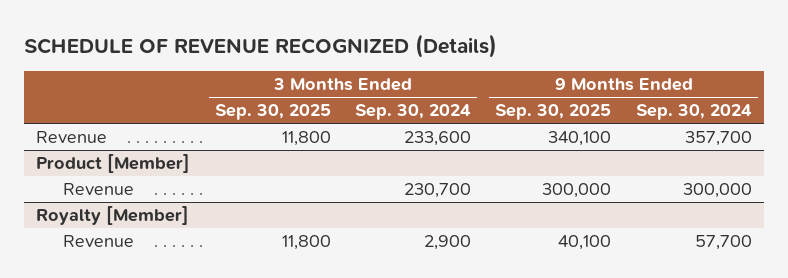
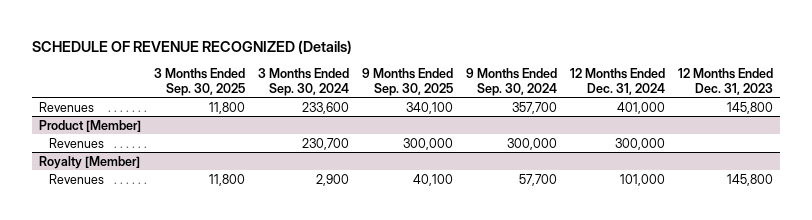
none -> [570,67,666,95] 12 Months Ended Dec. 31, 2024
none -> [678,67,774,95] 12 Months Ended Dec. 31, 2023
[36,131,108,144] Revenue -> [38,101,94,112] Revenues
[62,183,134,196] Revenue -> [48,137,104,148] Revenues
[62,235,134,248] Revenue -> [48,173,104,184] Revenues

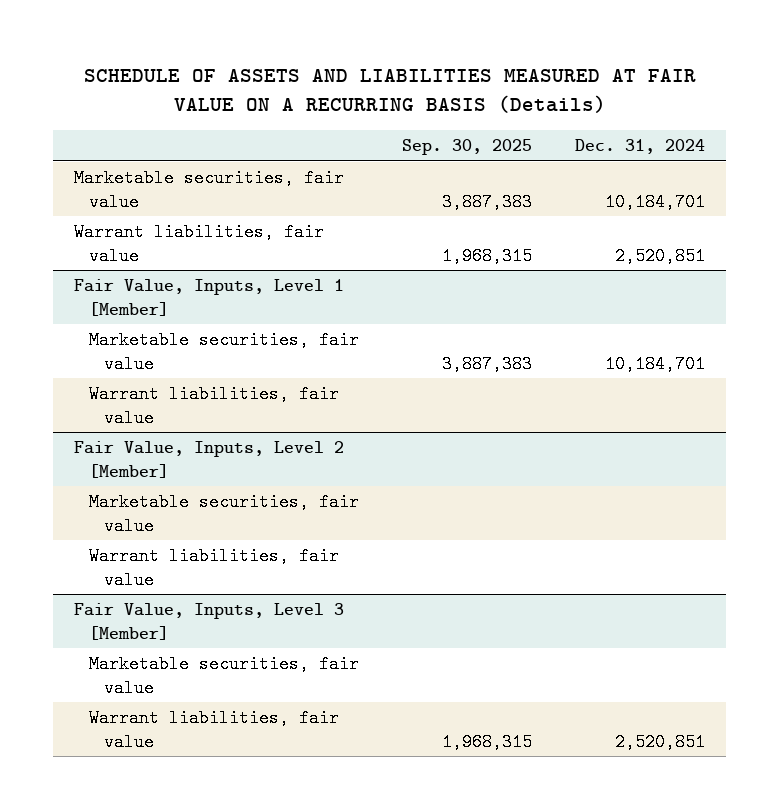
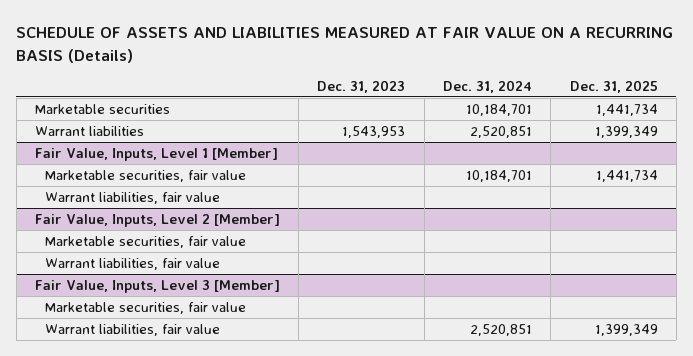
[402,139,533,156] Sep. 30, 2025 -> none
none -> [317,79,406,93] Dec. 31, 2023
none -> [569,79,658,93] Dec. 31, 2025
[74,168,345,211] Marketable securities, fair value -> [34,103,170,114] Marketable securities
[74,222,325,265] Warrant liabilities, fair value -> [34,125,144,136] Warrant liabilities

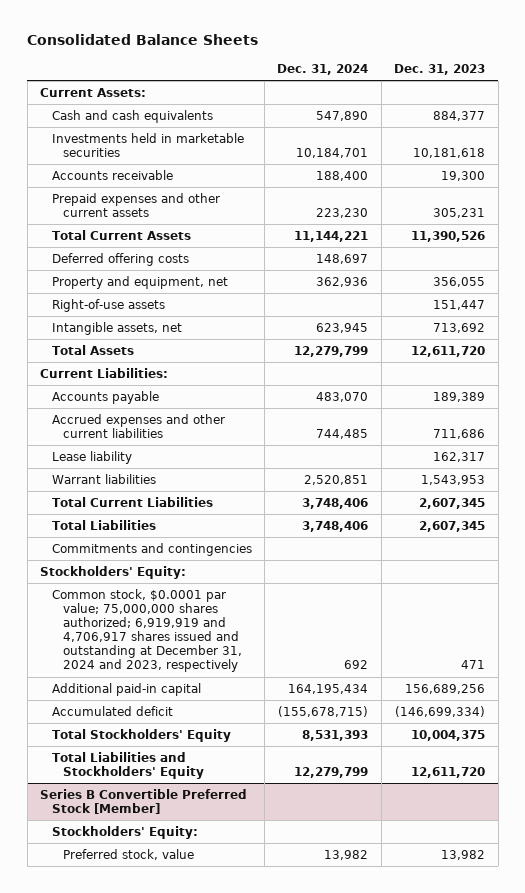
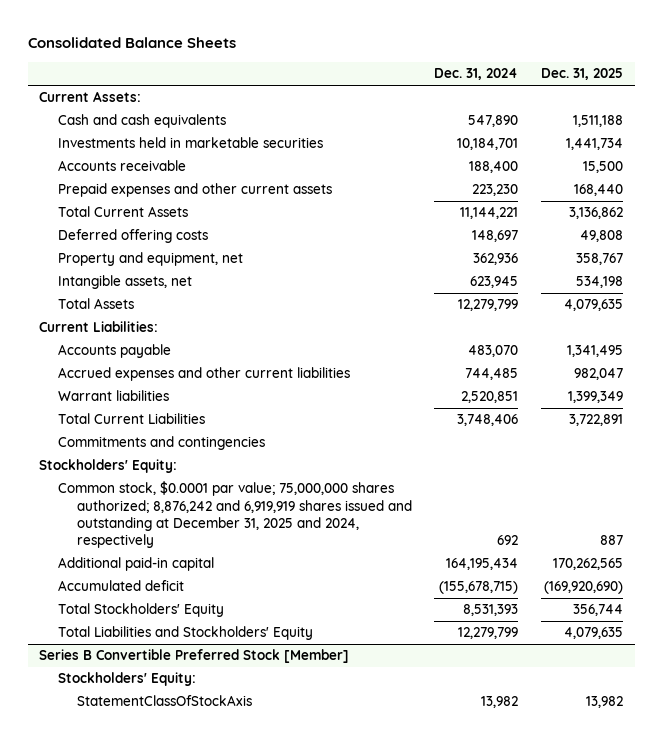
[394,64,486,76] Dec. 31, 2023 -> none
none -> [541,67,624,80] Dec. 31, 2025
[51,298,165,312] Right-of-use assets -> none
[51,450,132,464] Lease liability -> none
[51,519,156,530] Total Liabilities -> none
[51,588,243,673] Common stock, $0.0001 par value; 75,000,000 shares authorized; 6,919,919 and 4,706,917 shares issued and outstanding at December 31, 2024 and 2023, respectively -> [57,481,412,548] Common stock, $0.0001 par value; 75,000,000 shares authorized; 8,876,242 and 6,919,919 shares issued and outstanding at December 31, 2025 and 2024, respectively
[63,848,195,860] Preferred stock, value -> [76,695,252,707] StatementClassOfStockAxis

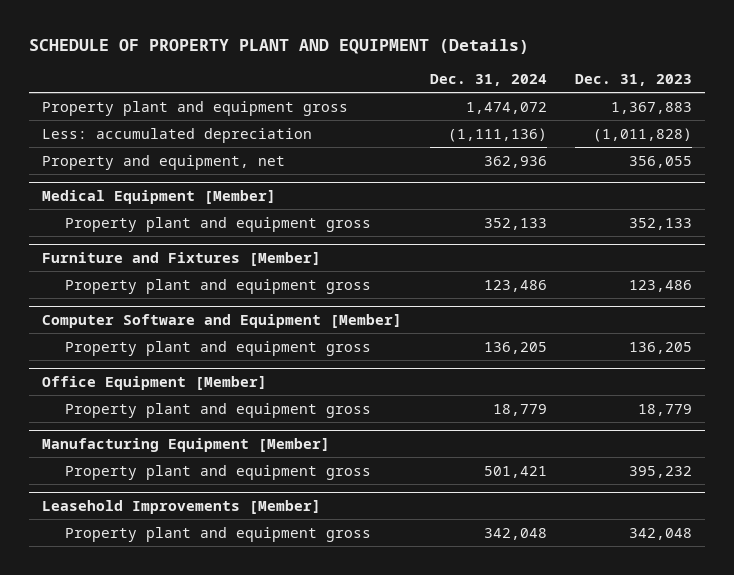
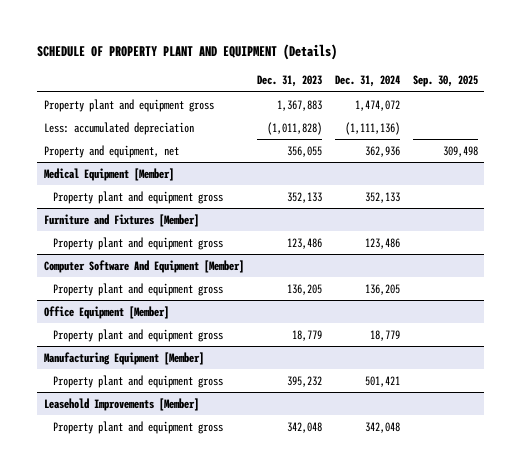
none -> [412,75,478,88] Sep. 30, 2025
[42,314,403,329] Computer Software and Equipment [Member] -> [43,259,244,273] Computer Software And Equipment [Member]

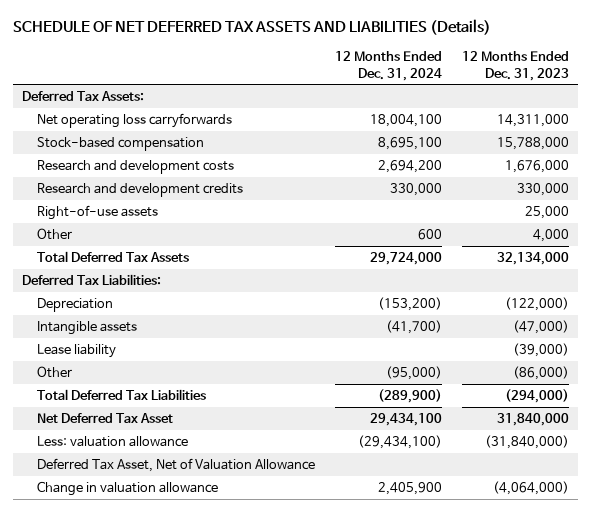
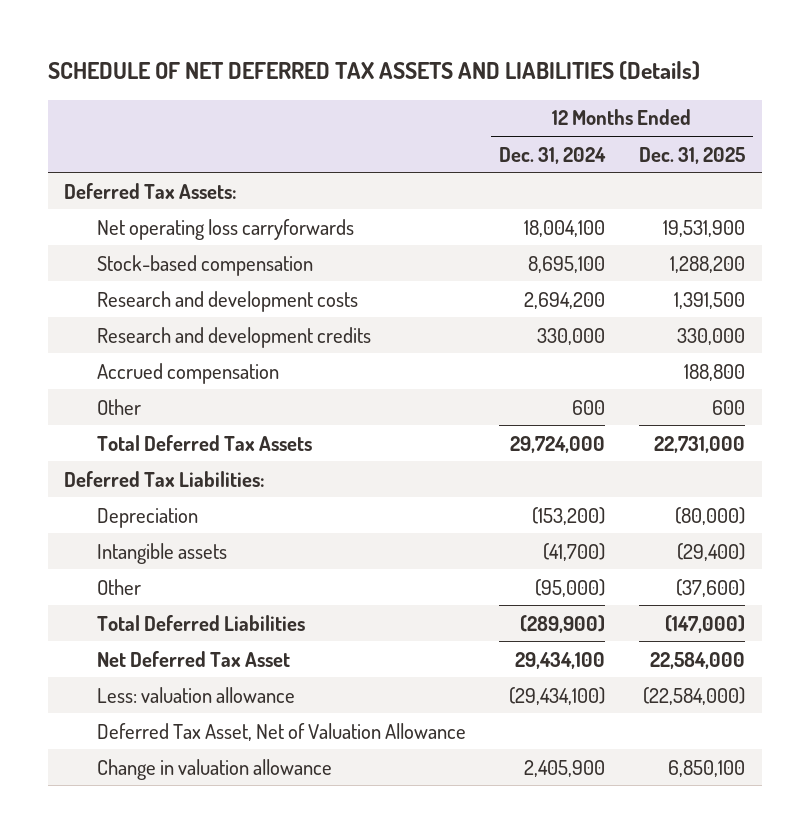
[461,51,569,81] 12 Months Ended Dec. 31, 2023 -> none
none -> [638,146,745,164] Dec. 31, 2025
[36,205,158,221] Right-of-use assets -> none
none -> [96,362,279,384] Accrued compensation
[36,344,116,359] Lease liability -> none
[36,389,206,401] Total Deferred Tax Liabilities -> [96,614,305,631] Total Deferred Liabilities

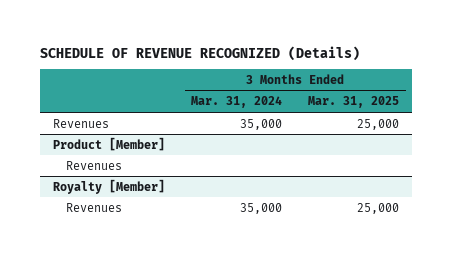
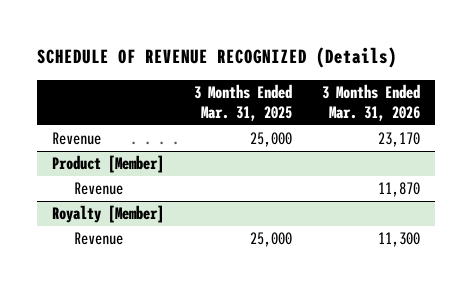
[191,96,283,109] Mar. 31, 2024 -> none
none -> [322,84,421,122] 3 Months Ended Mar. 31, 2026
[53,118,110,128] Revenues -> [52,132,102,146] Revenue
[65,160,122,170] Revenues -> [73,182,123,196] Revenue
[65,202,122,212] Revenues -> [73,232,123,246] Revenue

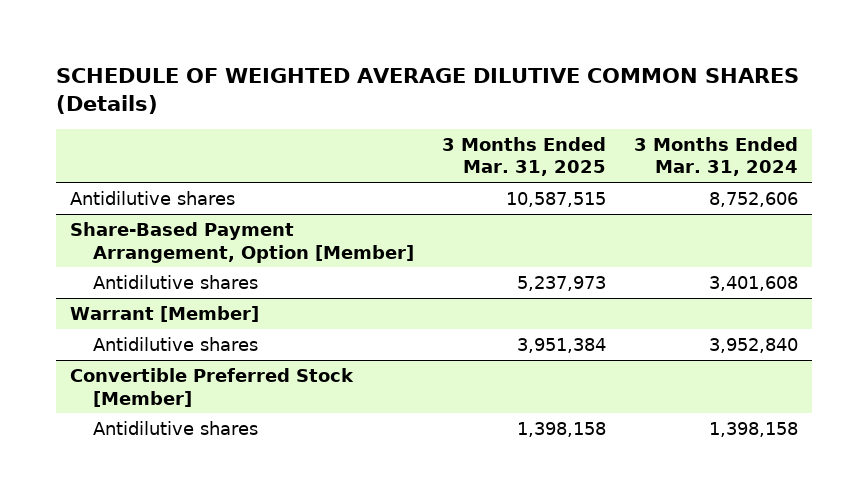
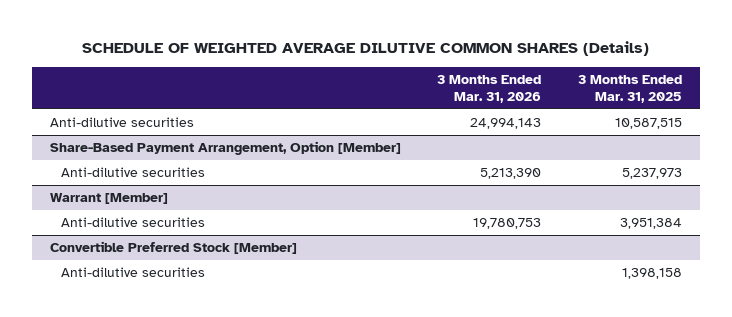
[633,136,798,177] 3 Months Ended Mar. 31, 2024 -> none
none -> [437,74,542,104] 3 Months Ended Mar. 31, 2026
[69,190,235,205] Antidilutive shares -> [50,116,195,127] Anti-dilutive securities
[93,274,259,289] Antidilutive shares -> [61,166,206,177] Anti-dilutive securities
[93,336,259,351] Antidilutive shares -> [61,216,206,227] Anti-dilutive securities
[93,420,259,435] Antidilutive shares -> [61,266,206,277] Anti-dilutive securities

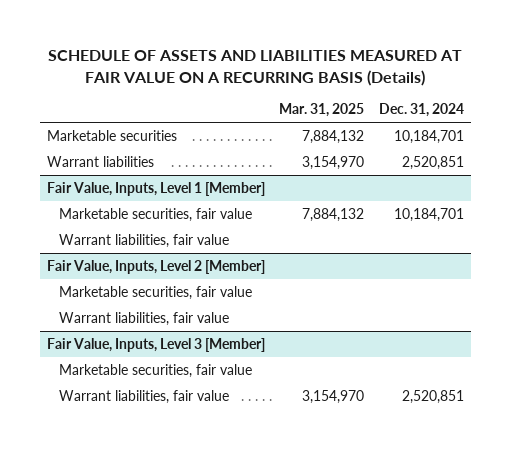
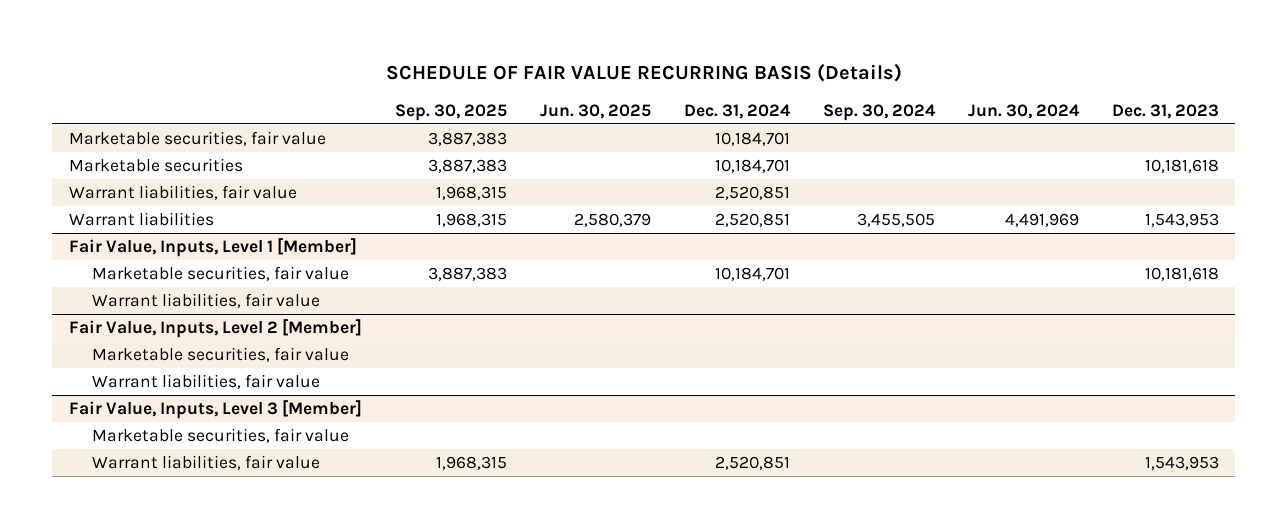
[48,50,463,86] SCHEDULE OF ASSETS AND LIABILITIES MEASURED AT FAIR VALUE ON A RECURRING BASIS (Details) -> [385,63,902,83] SCHEDULE OF FAIR VALUE RECURRING BASIS (Details)
[279,103,365,118] Mar. 31, 2025 -> none
none -> [394,103,507,121] Sep. 30, 2025
none -> [539,103,651,119] Jun. 30, 2025
none -> [822,103,936,121] Sep. 30, 2024
none -> [967,103,1080,119] Jun. 30, 2024
none -> [1111,103,1219,119] Dec. 31, 2023
none -> [68,131,326,147] Marketable securities, fair value
none -> [68,185,297,201] Warrant liabilities, fair value

